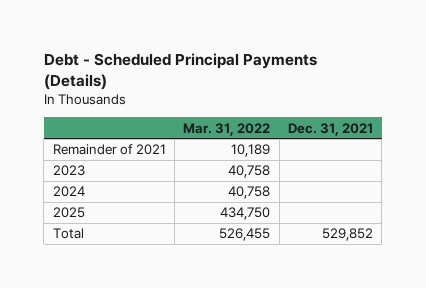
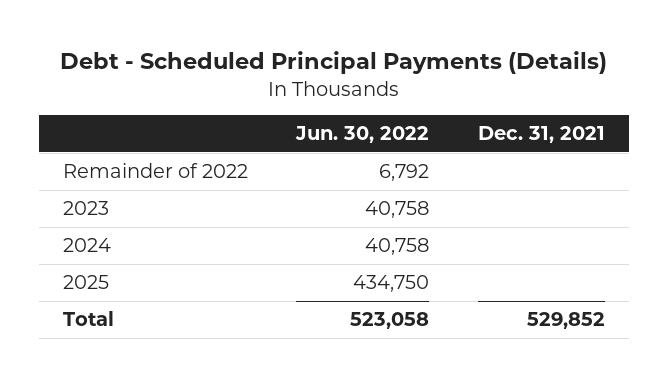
[183,122,271,136] Mar. 31, 2022 -> none
none -> [295,126,430,144] Jun. 30, 2022
[52,144,166,156] Remainder of 2021 -> [62,163,248,179] Remainder of 2022

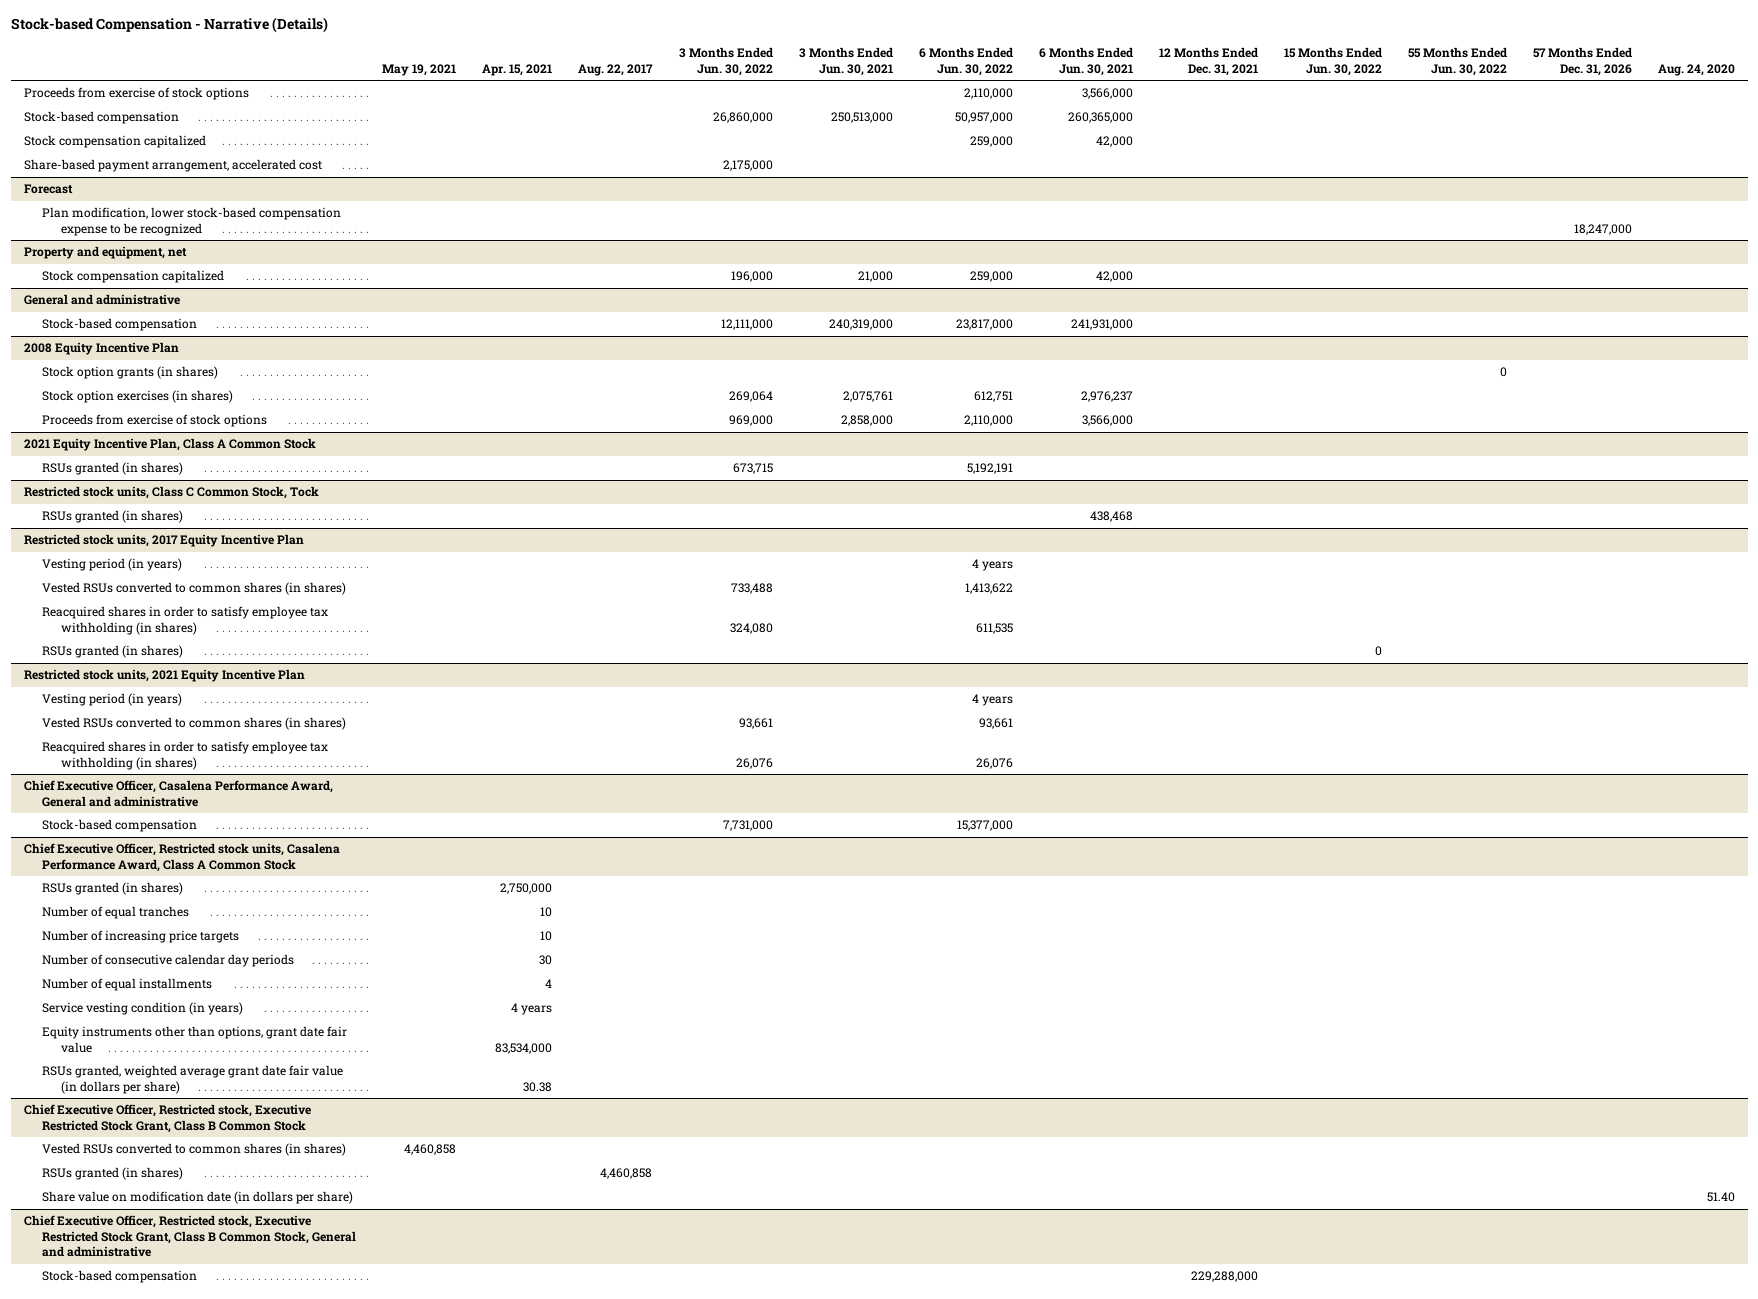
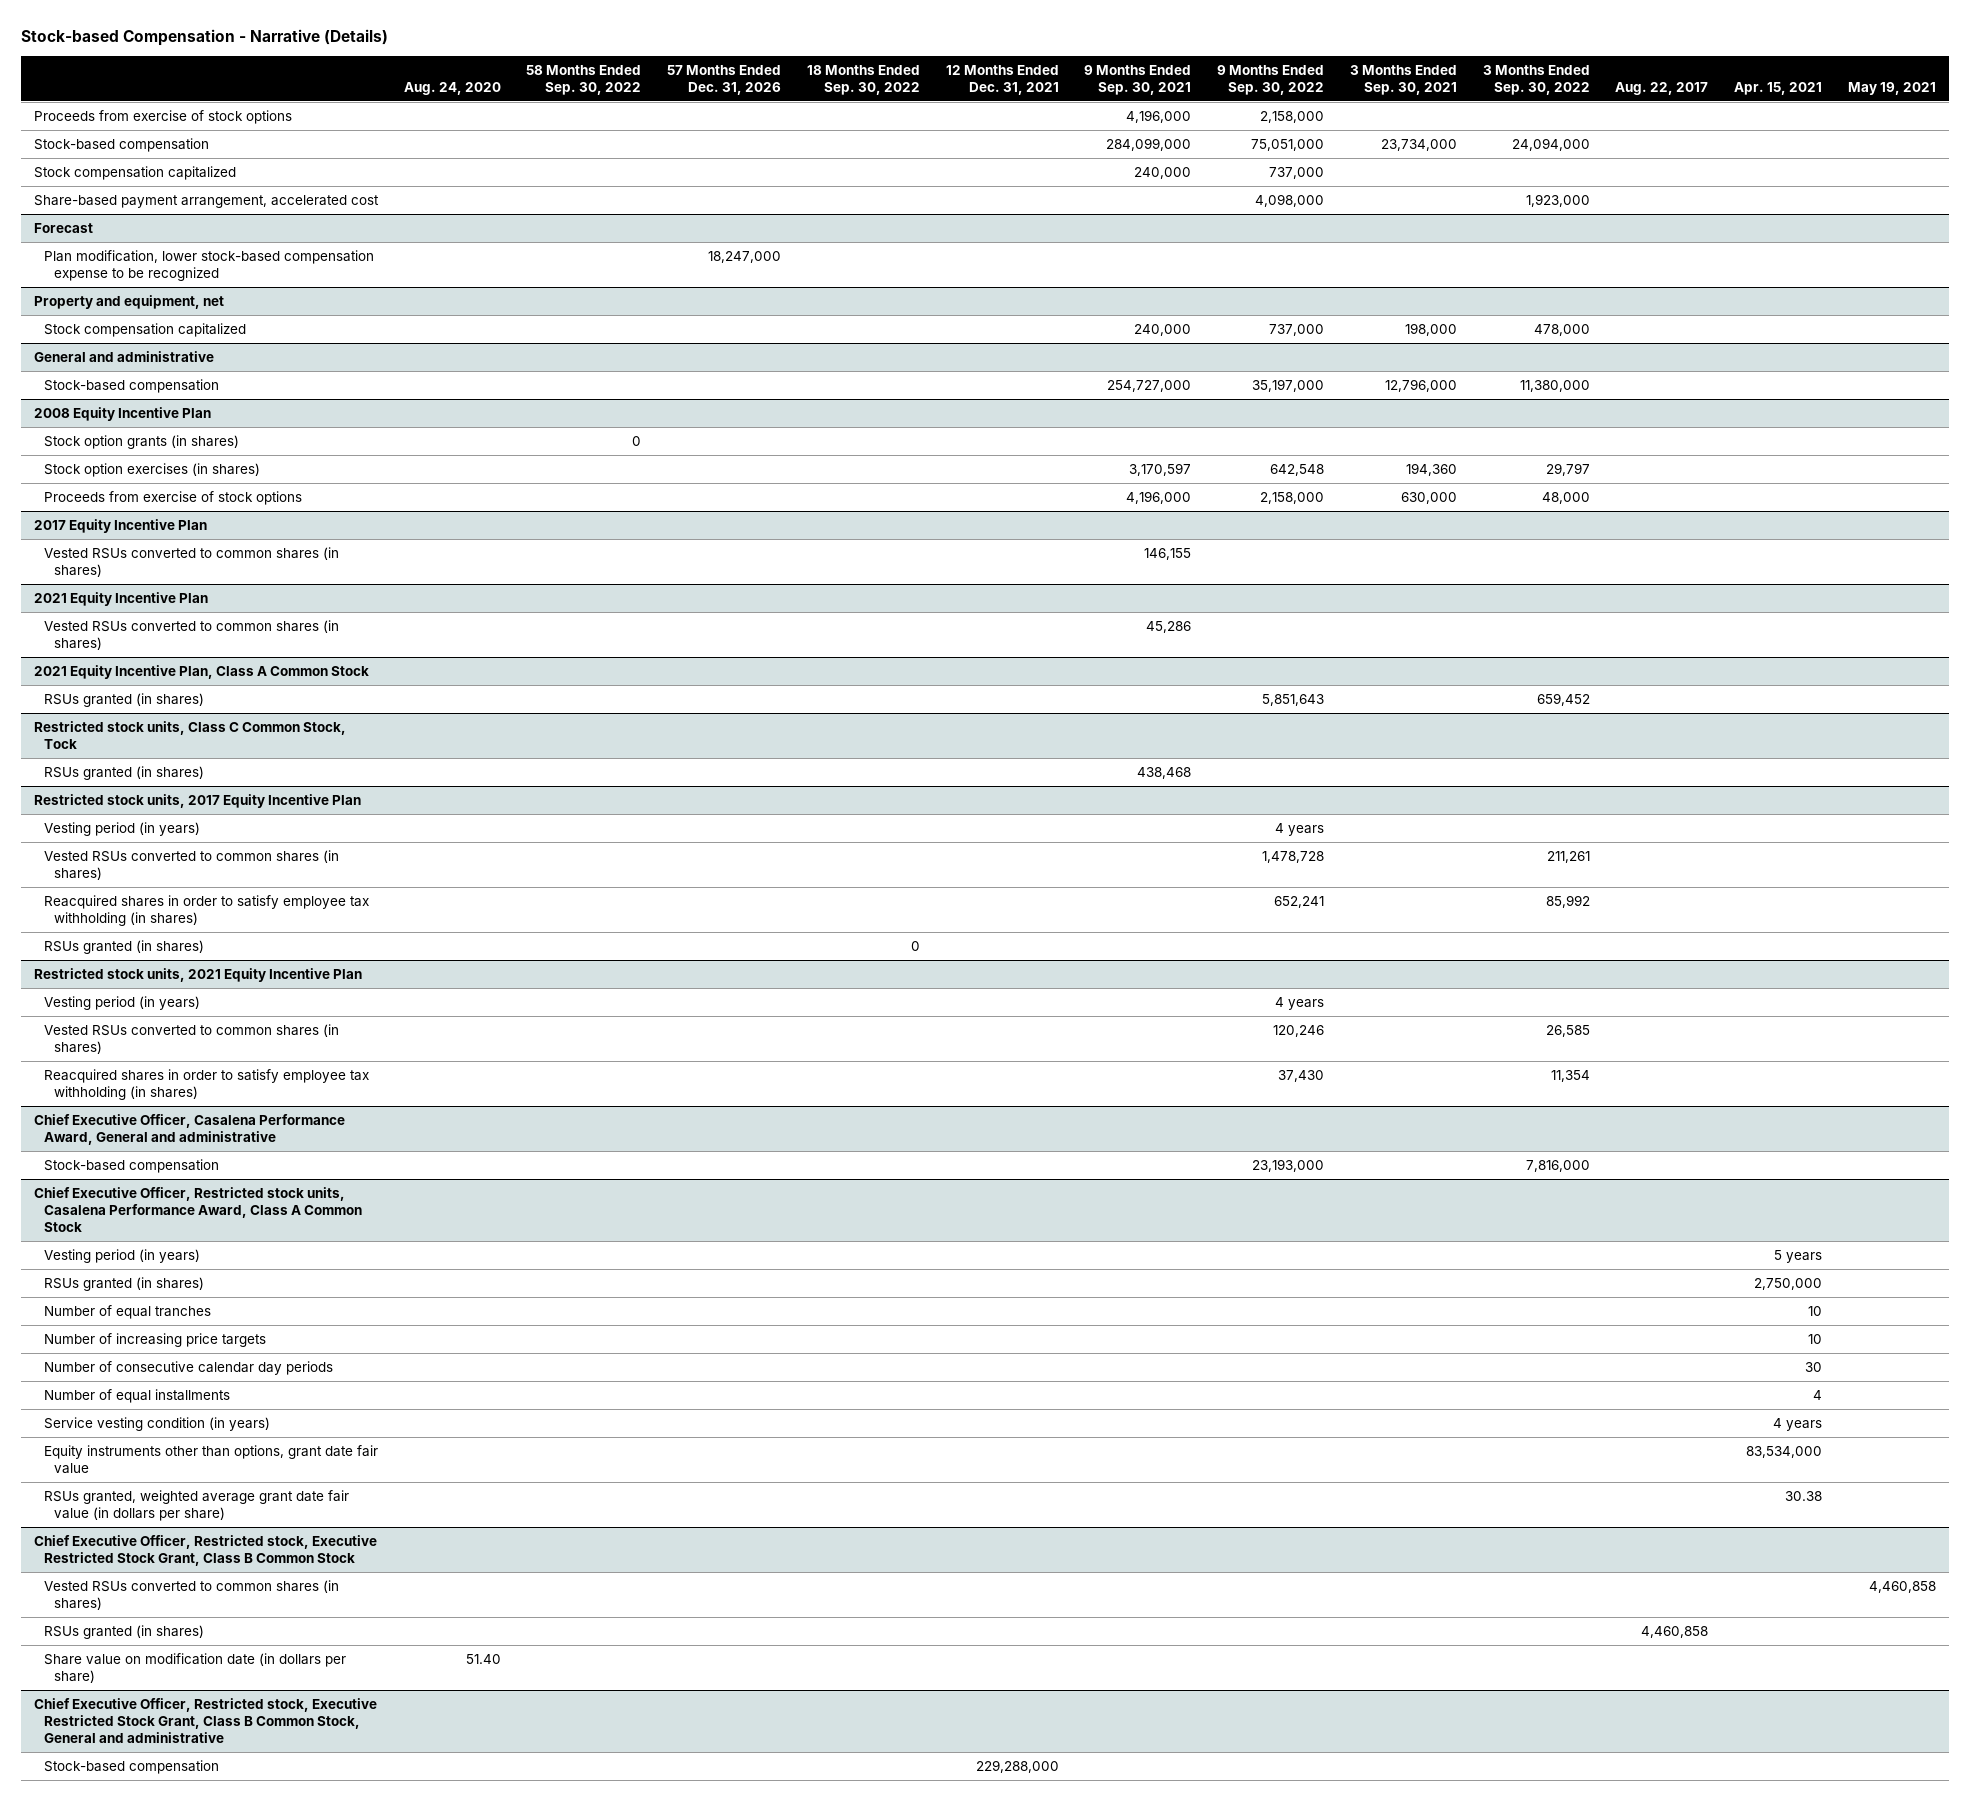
[678,47,773,76] 3 Months Ended Jun. 30, 2022 -> none
[798,47,893,76] 3 Months Ended Jun. 30, 2021 -> none
[918,47,1013,76] 6 Months Ended Jun. 30, 2022 -> none
[1038,47,1133,76] 6 Months Ended Jun. 30, 2021 -> none
[1283,47,1382,76] 15 Months Ended Jun. 30, 2022 -> none
[1407,47,1507,76] 55 Months Ended Jun. 30, 2022 -> none
none -> [526,64,642,95] 58 Months Ended Sep. 30, 2022
none -> [806,64,920,95] 18 Months Ended Sep. 30, 2022
none -> [1084,64,1192,95] 9 Months Ended Sep. 30, 2021
none -> [1217,64,1325,95] 9 Months Ended Sep. 30, 2022
none -> [1349,64,1457,95] 3 Months Ended Sep. 30, 2021
none -> [1482,64,1590,95] 3 Months Ended Sep. 30, 2022
none -> [33,518,207,533] 2017 Equity Incentive Plan
none -> [43,546,339,578] Vested RSUs converted to common shares (in shares)
none -> [33,591,208,606] 2021 Equity Incentive Plan
none -> [43,619,339,651] Vested RSUs converted to common shares (in shares)
none -> [43,1248,200,1263] Vesting period (in years)

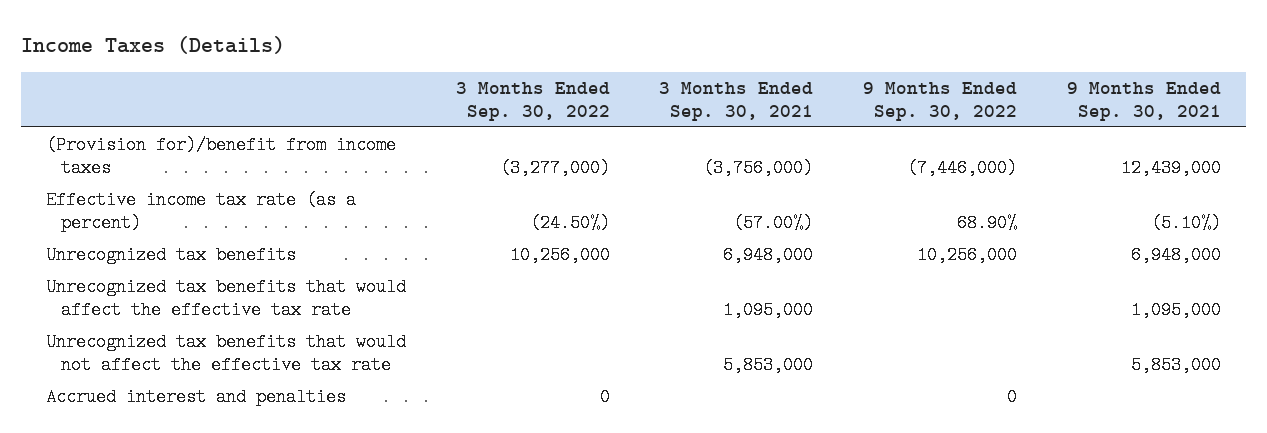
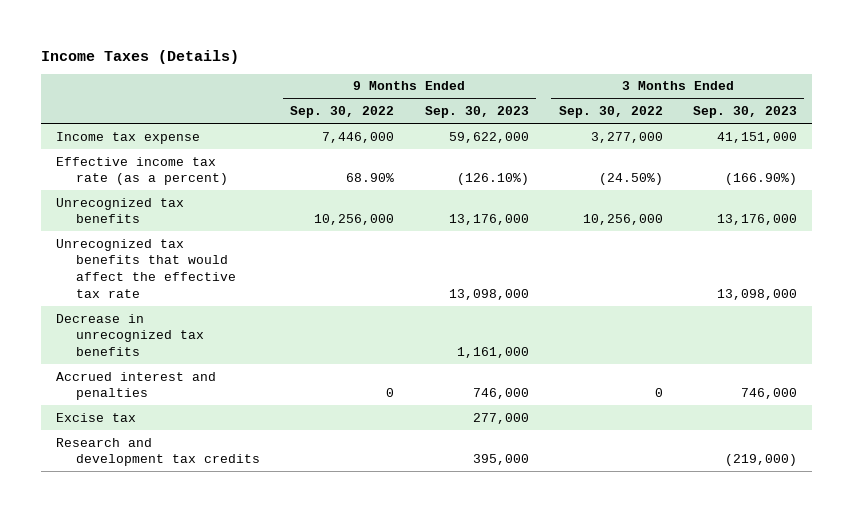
[659,81,814,121] 3 Months Ended Sep. 30, 2021 -> none
[1066,81,1221,121] 9 Months Ended Sep. 30, 2021 -> none
none -> [424,106,529,119] Sep. 30, 2023
none -> [692,106,797,119] Sep. 30, 2023
[45,135,396,178] (Provision for)/benefit from income taxes -> [55,131,200,144] Income tax expense
[499,159,610,178] (3,277,000) -> [590,131,663,143] 3,277,000
[907,159,1018,178] (7,446,000) -> [322,131,395,143] 7,446,000
[45,332,406,375] Unrecognized tax benefits that would not affect the effective tax rate -> none
none -> [55,313,205,357] Decrease in unrecognized tax benefits
none -> [55,412,136,422] Excise tax
none -> [55,437,261,467] Research and development tax credits

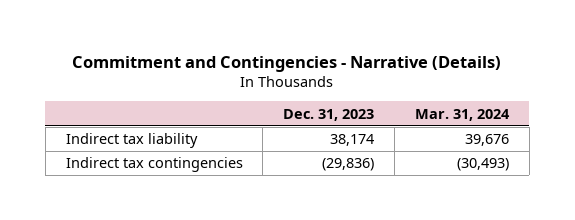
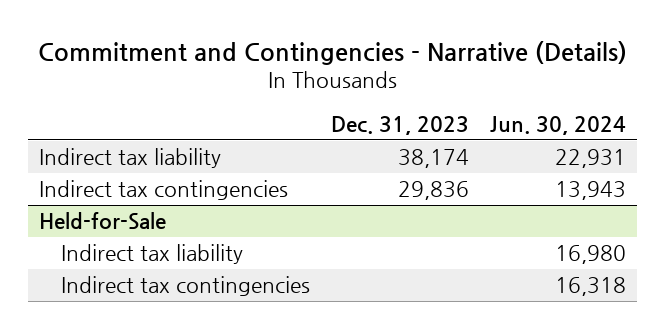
[415,108,511,121] Mar. 31, 2024 -> none
none -> [490,115,627,135] Jun. 30, 2024
[322,158,375,172] (29,836) -> [398,181,470,201] 29,836
none -> [38,212,166,231] Held-for-Sale
none -> [61,244,244,265] Indirect tax liability
none -> [61,276,311,297] Indirect tax contingencies

